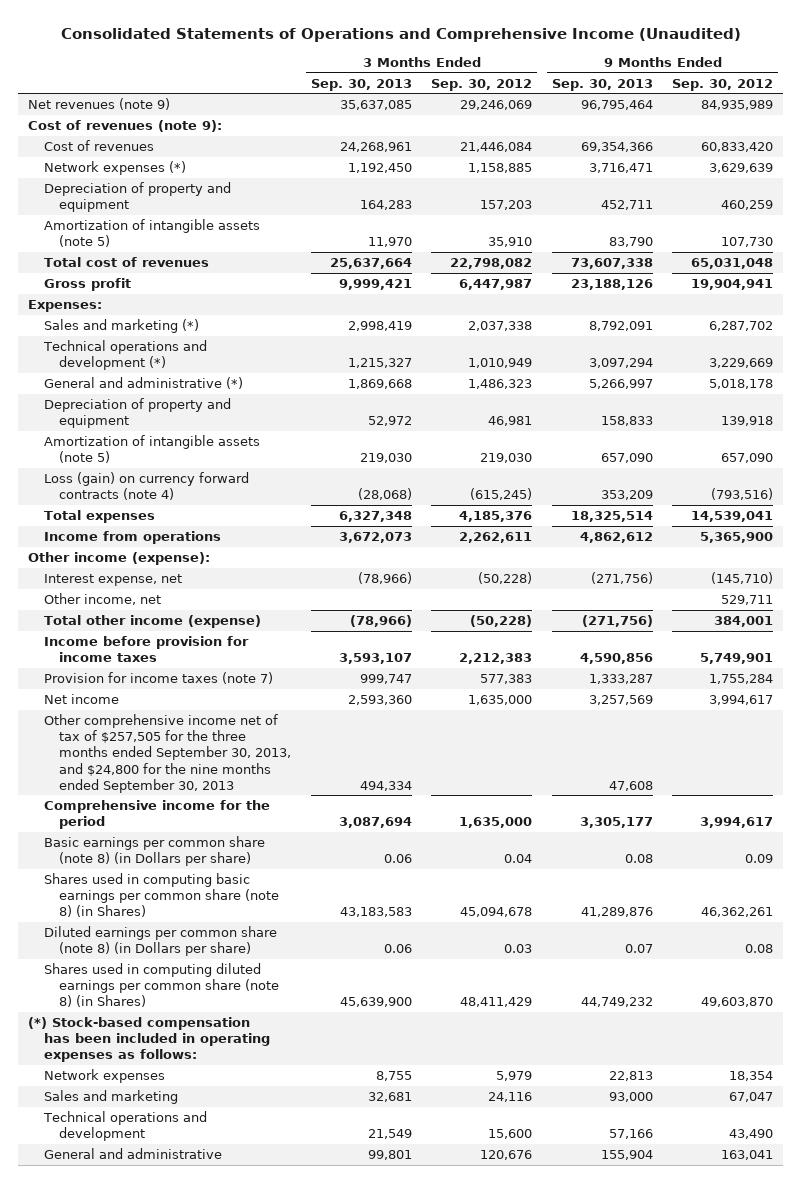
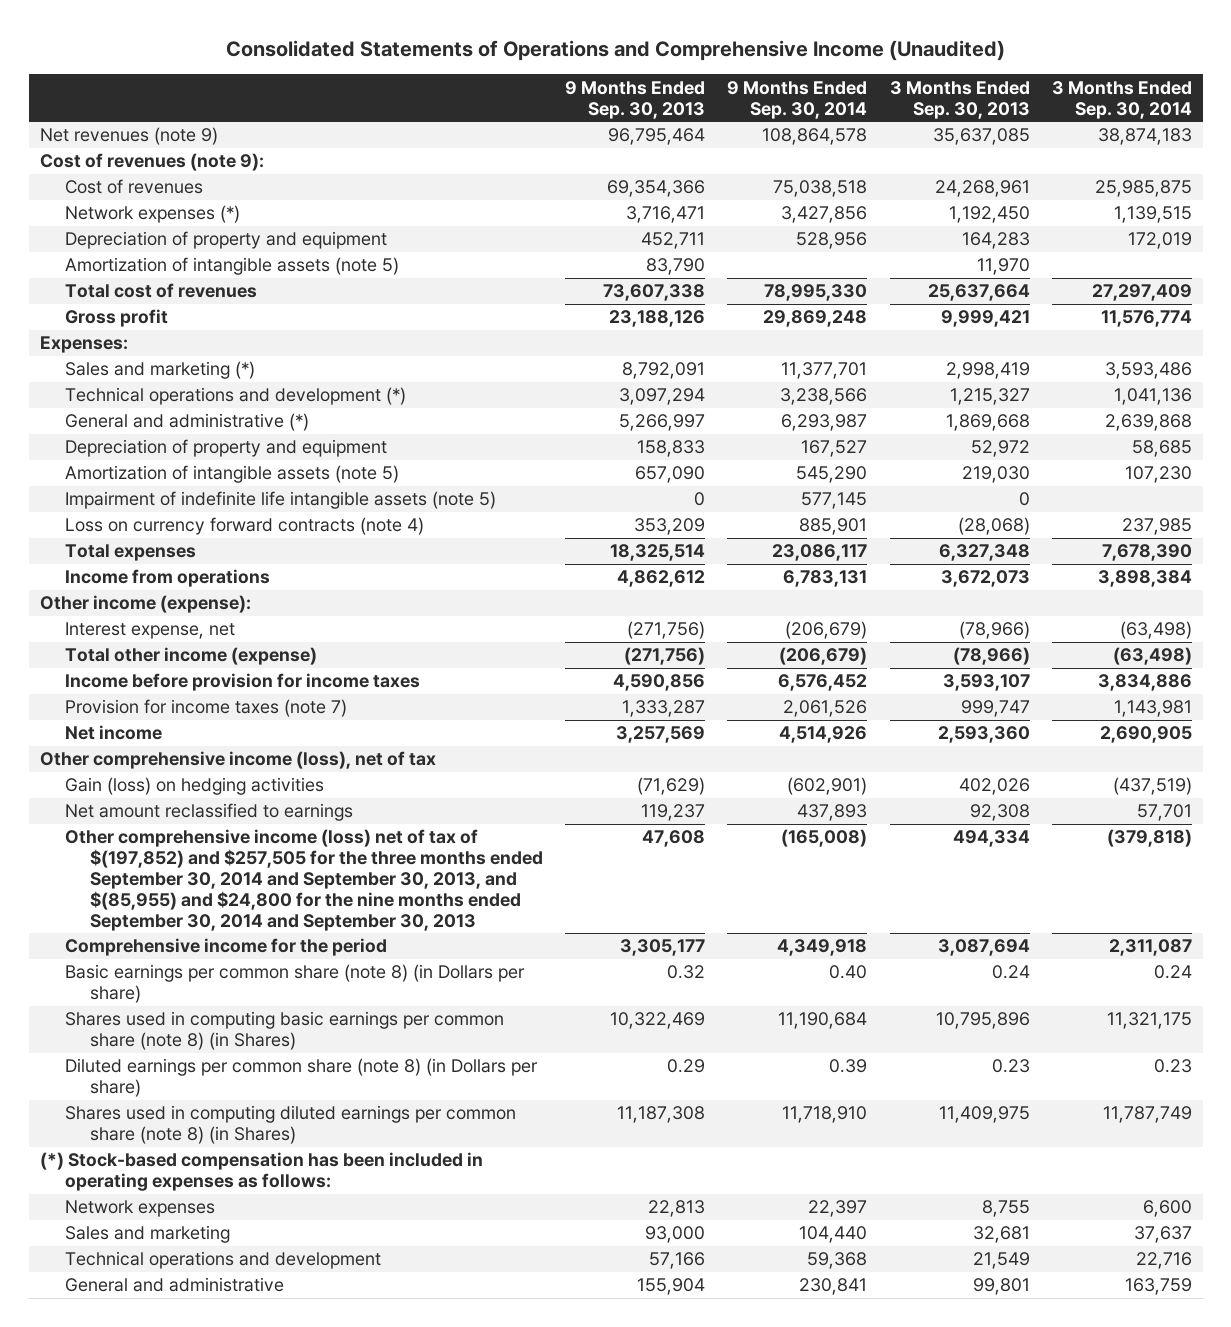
[431,78,533,91] Sep. 30, 2012 -> none
[672,78,774,91] Sep. 30, 2012 -> none
none -> [727,80,868,119] 9 Months Ended Sep. 30, 2014
none -> [1051,80,1192,119] 3 Months Ended Sep. 30, 2014
none -> [65,491,497,510] Impairment of indefinite life intangible assets (note 5)
[43,472,249,501] Loss (gain) on currency forward contracts (note 4) -> [65,517,425,536] Loss on currency forward contracts (note 4)
[43,593,161,606] Other income, net -> none
none -> [39,751,436,770] Other comprehensive income (loss), net of tax
none -> [65,777,325,796] Gain (loss) on hedging activities
none -> [65,803,354,822] Net amount reclassified to earnings
[43,714,292,793] Other comprehensive income net of tax of $257,505 for the three months ended September 30, 2013, and $24,800 for the nine months ended September 30, 2013 -> [65,829,544,931] Other comprehensive income (loss) net of tax of $(197,852) and $257,505 for the three months ended September 30, 2014 and September 30, 2013, and $(85,955) and $24,800 for the nine months ended September 30, 2014 and September 30, 2013
[383,854,412,864] 0.06 -> [991,965,1030,980] 0.24
[624,854,653,864] 0.08 -> [667,965,706,980] 0.32
[339,907,412,918] 43,183,583 -> [935,1012,1030,1030] 10,795,896
[580,907,653,918] 41,289,876 -> [610,1012,706,1030] 10,322,469
[383,944,412,954] 0.06 -> [991,1059,1030,1074] 0.23
[624,944,653,954] 0.07 -> [667,1059,706,1074] 0.29
[339,997,412,1008] 45,639,900 -> [938,1106,1030,1124] 11,409,975
[580,997,653,1008] 44,749,232 -> [617,1106,706,1124] 11,187,308

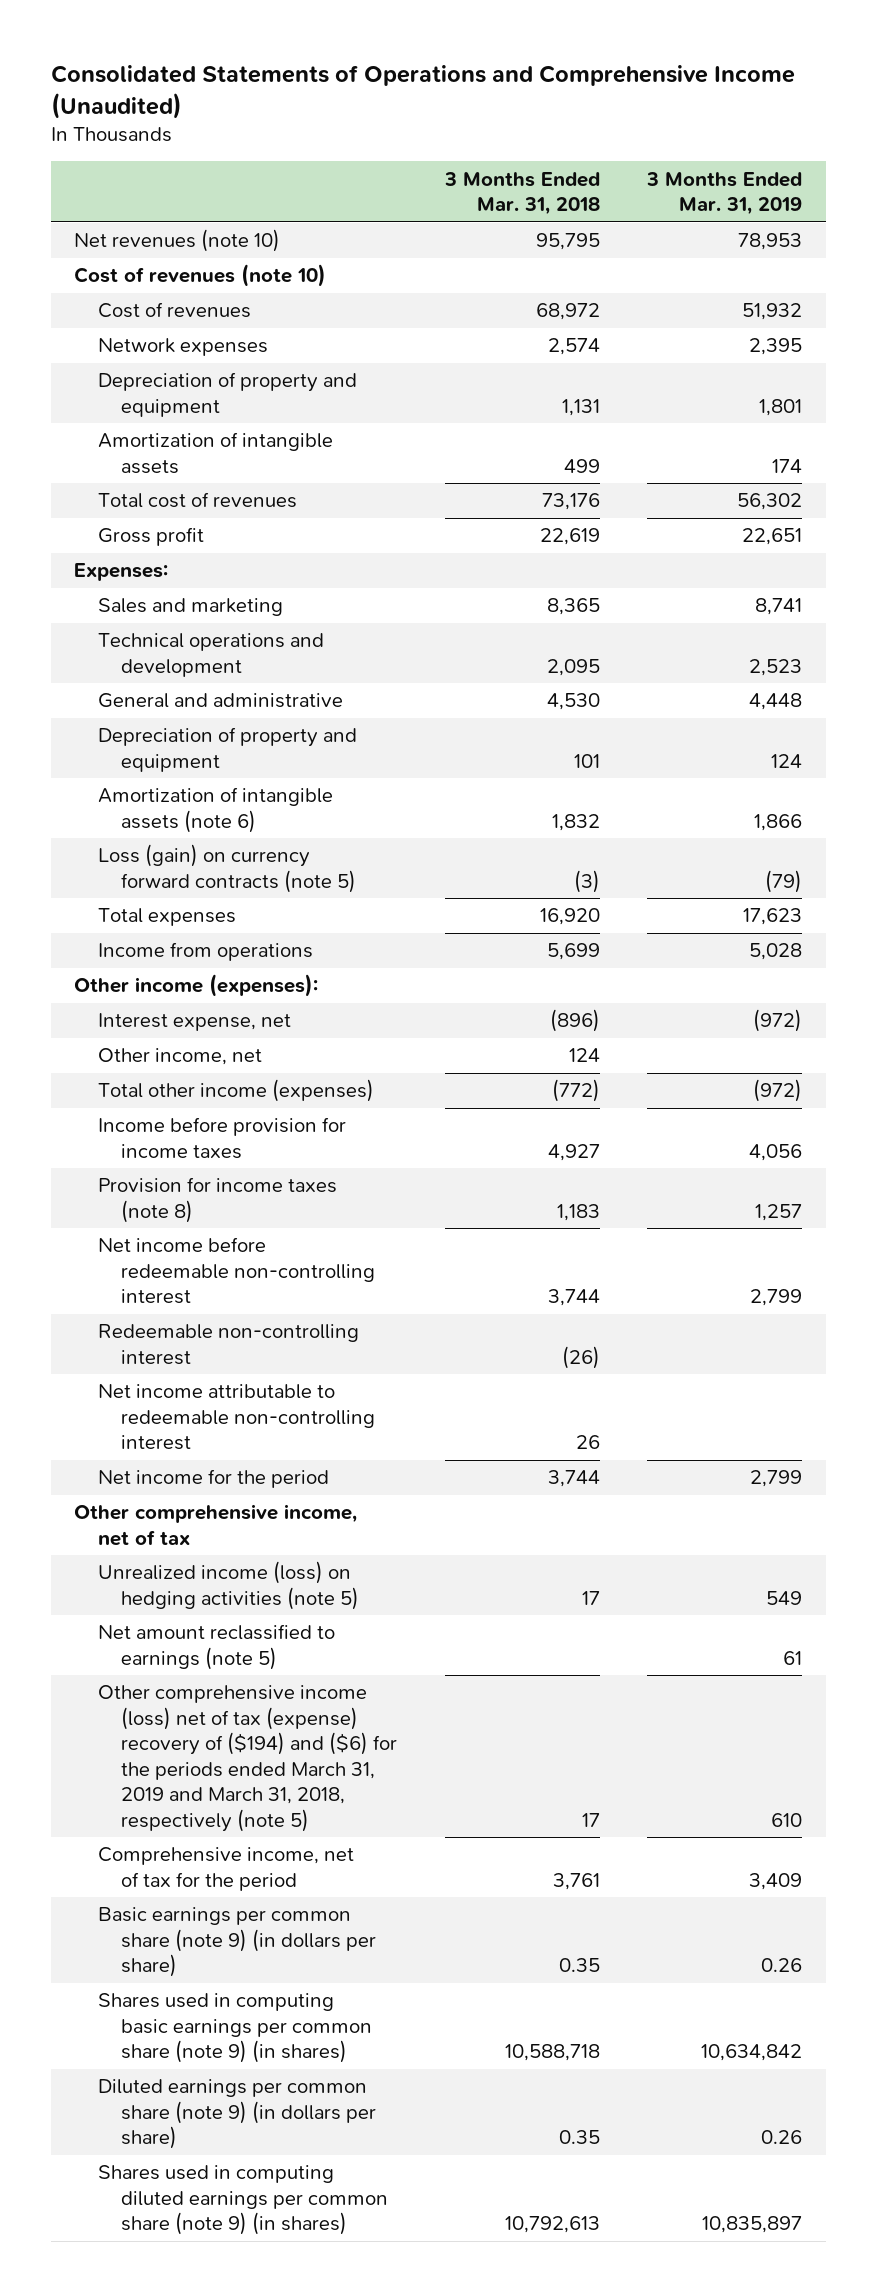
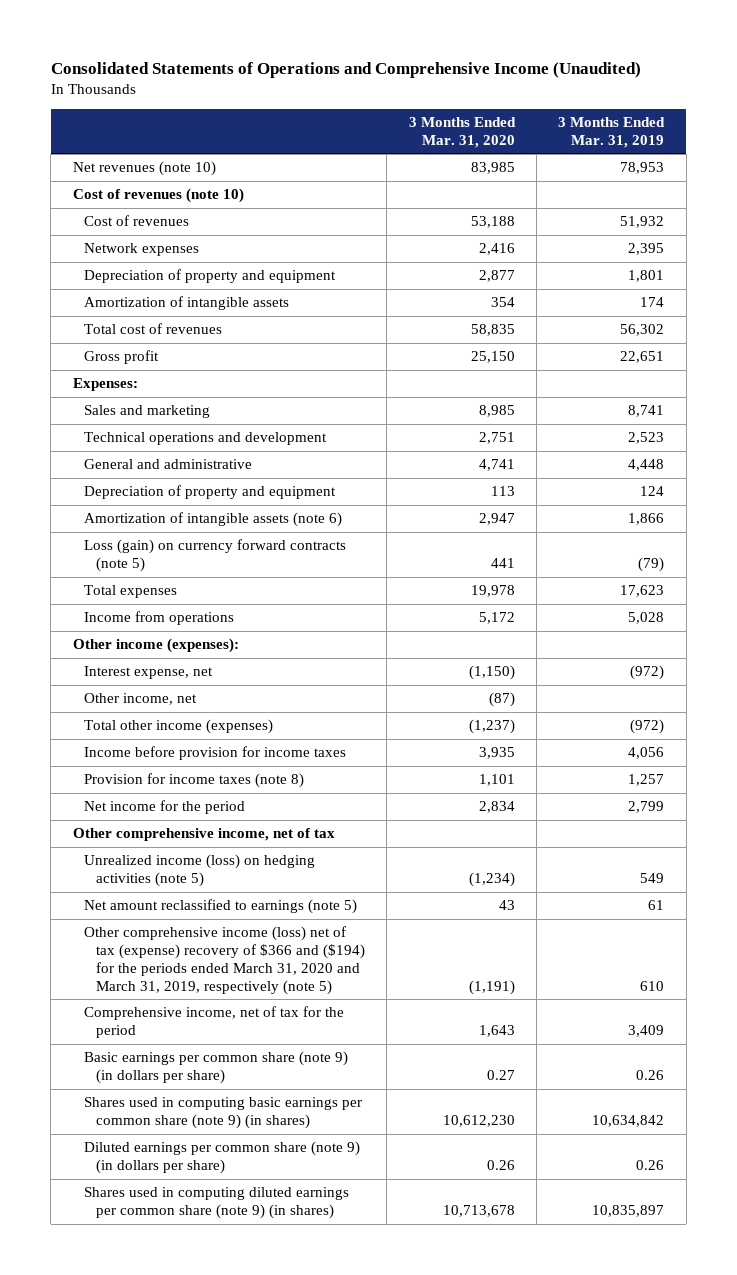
[443,171,600,216] 3 Months Ended Mar. 31, 2018 -> none
none -> [408,116,516,148] 3 Months Ended Mar. 31, 2020
[97,1237,376,1305] Net income before redeemable non-controlling interest -> none
[97,1324,359,1365] Redeemable non-controlling interest -> none
[97,1384,376,1451] Net income attributable to redeemable non-controlling interest -> none
[97,1685,398,1832] Other comprehensive income (loss) net of tax (expense) recovery of ($194) and ($6) for the periods ended March 31, 2019 and March 31, 2018, respectively (note 5) -> [84,926,365,995] Other comprehensive income (loss) net of tax (expense) recovery of $366 and ($194) for the periods ended March 31, 2020 and March 31, 2019, respectively (note 5)

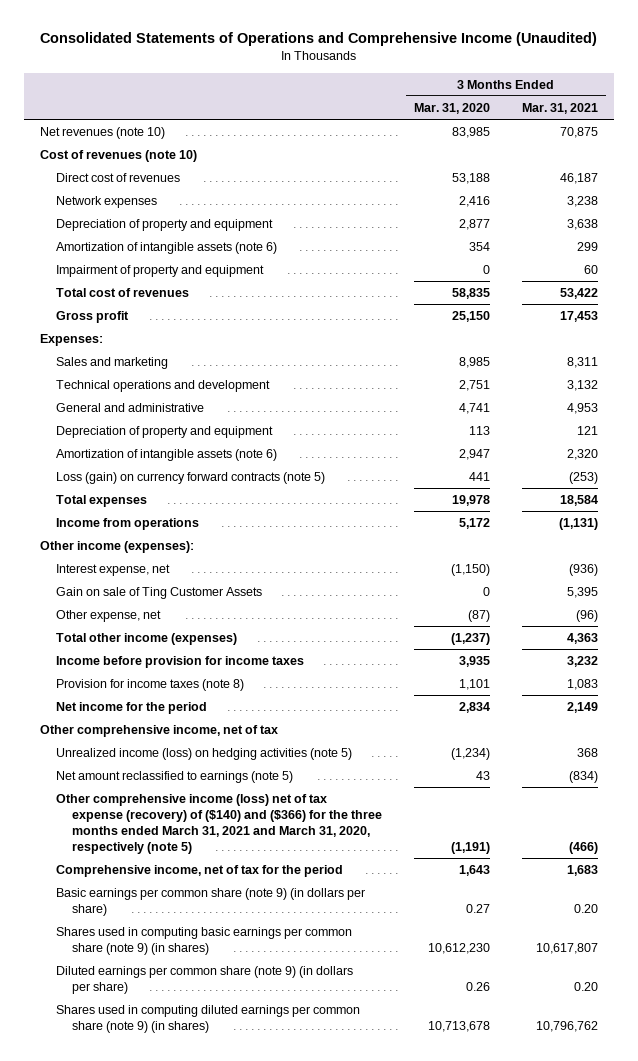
[558,116,666,148] 3 Months Ended Mar. 31, 2019 -> none
none -> [521,102,598,114] Mar. 31, 2021
[84,215,190,227] Cost of revenues -> [56,172,181,182] Direct cost of revenues
[84,296,290,311] Amortization of intangible assets -> [56,241,278,254] Amortization of intangible assets (note 6)
none -> [56,264,265,277] Impairment of property and equipment
none -> [56,586,263,599] Gain on sale of Ting Customer Assets
[84,693,198,706] Other income, net -> [56,609,162,622] Other expense, net
[84,926,365,995] Other comprehensive income (loss) net of tax (expense) recovery of $366 and ($194) for the periods ended March 31, 2020 and March 31, 2019, respectively (note 5) -> [56,793,383,854] Other comprehensive income (loss) net of tax expense (recovery) of ($140) and ($366) for the three months ended March 31, 2021 and March 31, 2020, respectively (note 5)

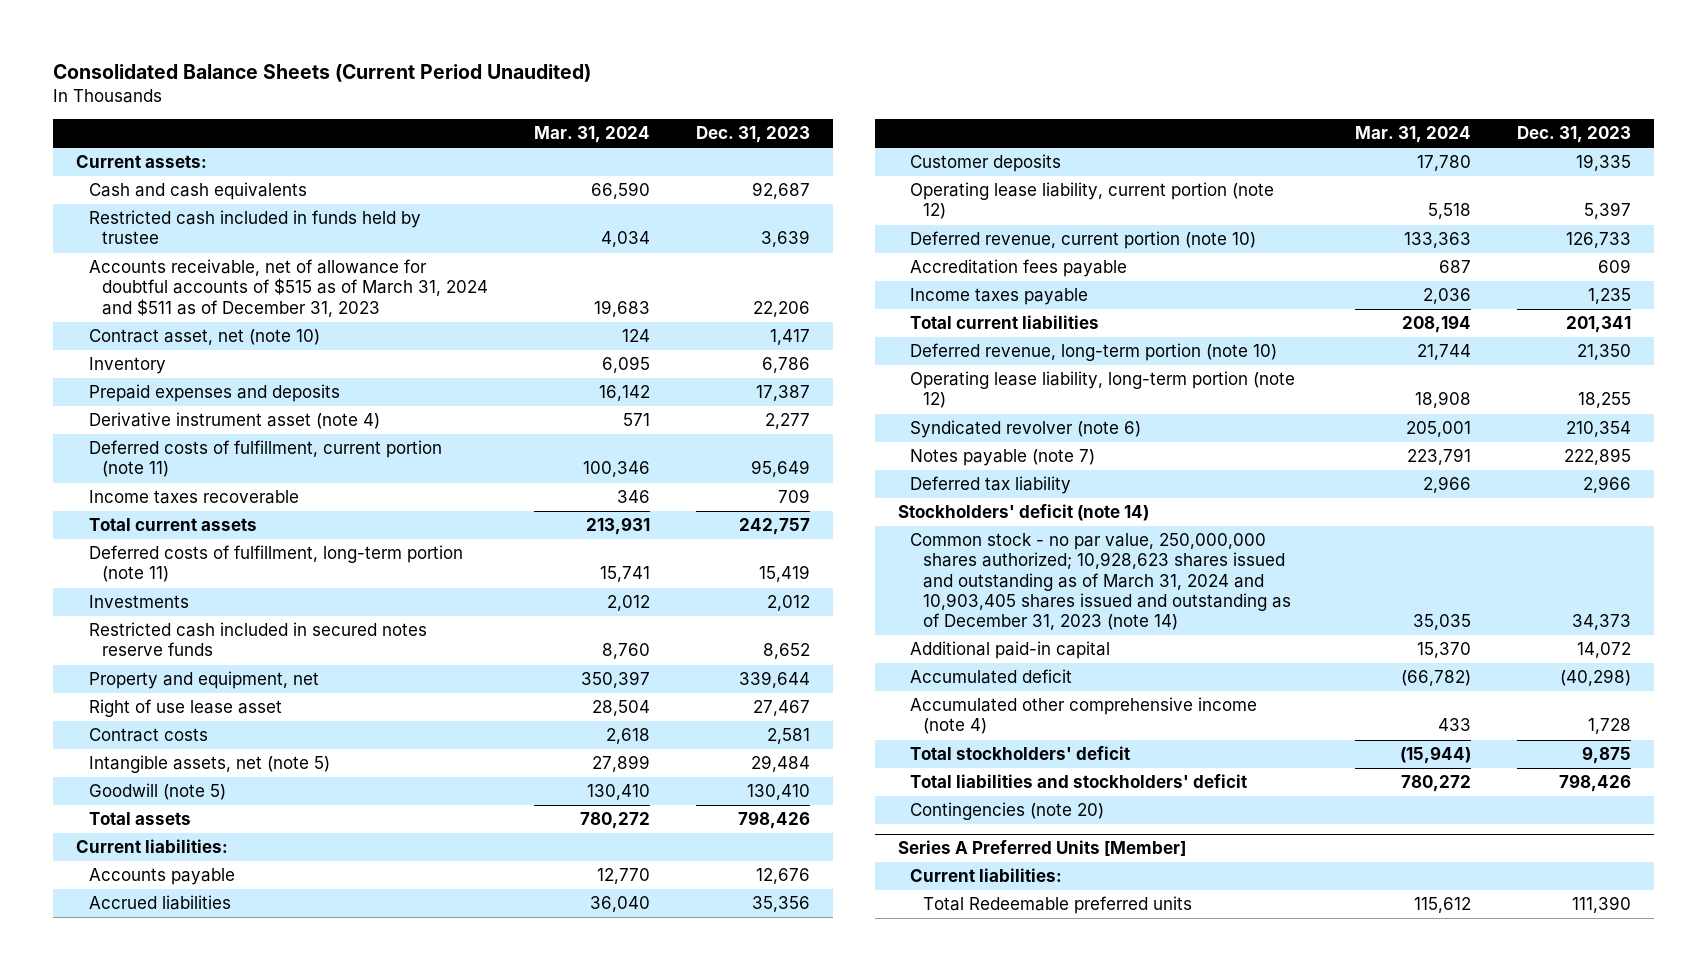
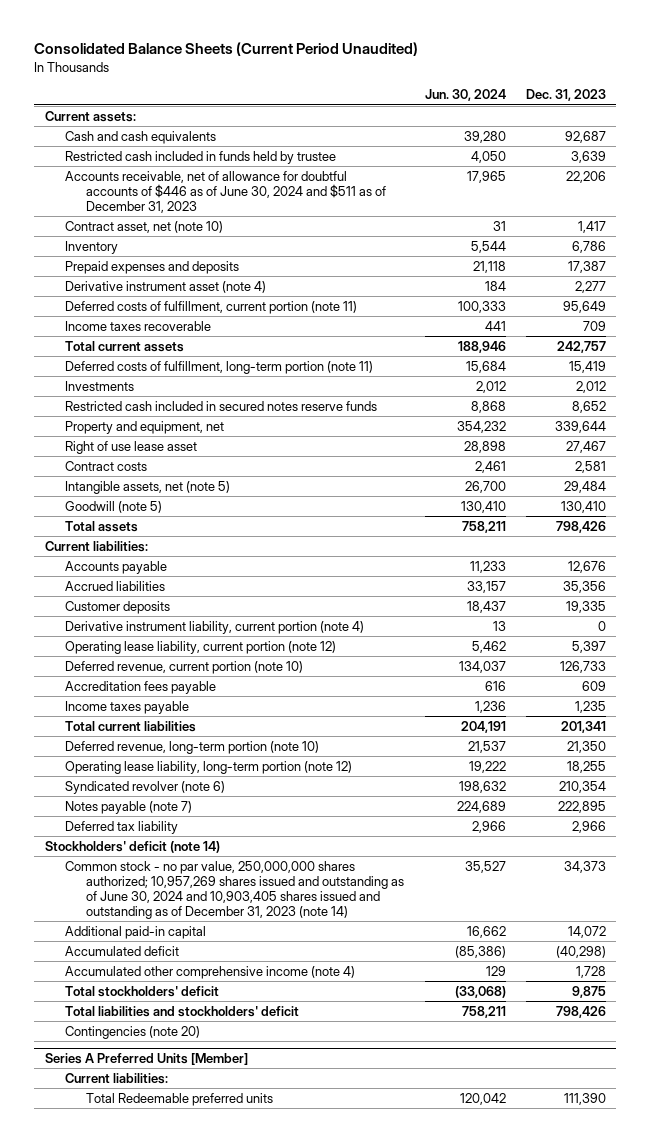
[533,126,650,144] Mar. 31, 2024 -> none
none -> [424,89,506,102] Jun. 30, 2024
[89,259,489,317] Accounts receivable, net of allowance for doubtful accounts of $515 as of March 31, 2024 and $511 as of December 31, 2023 -> [65,170,387,213] Accounts receivable, net of allowance for doubtful accounts of $446 as of June 30, 2024 and $511 as of December 31, 2023
none -> [65,620,365,634] Derivative instrument liability, current portion (note 4)
[910,533,1292,631] Common stock - no par value, 250,000,000 shares authorized; 10,928,623 shares issued and outstanding as of March 31, 2024 and 10,903,405 shares issued and outstanding as of December 31, 2023 (note 14) -> [65,860,405,919] Common stock - no par value, 250,000,000 shares authorized; 10,957,269 shares issued and outstanding as of June 30, 2024 and 10,903,405 shares issued and outstanding as of December 31, 2023 (note 14)

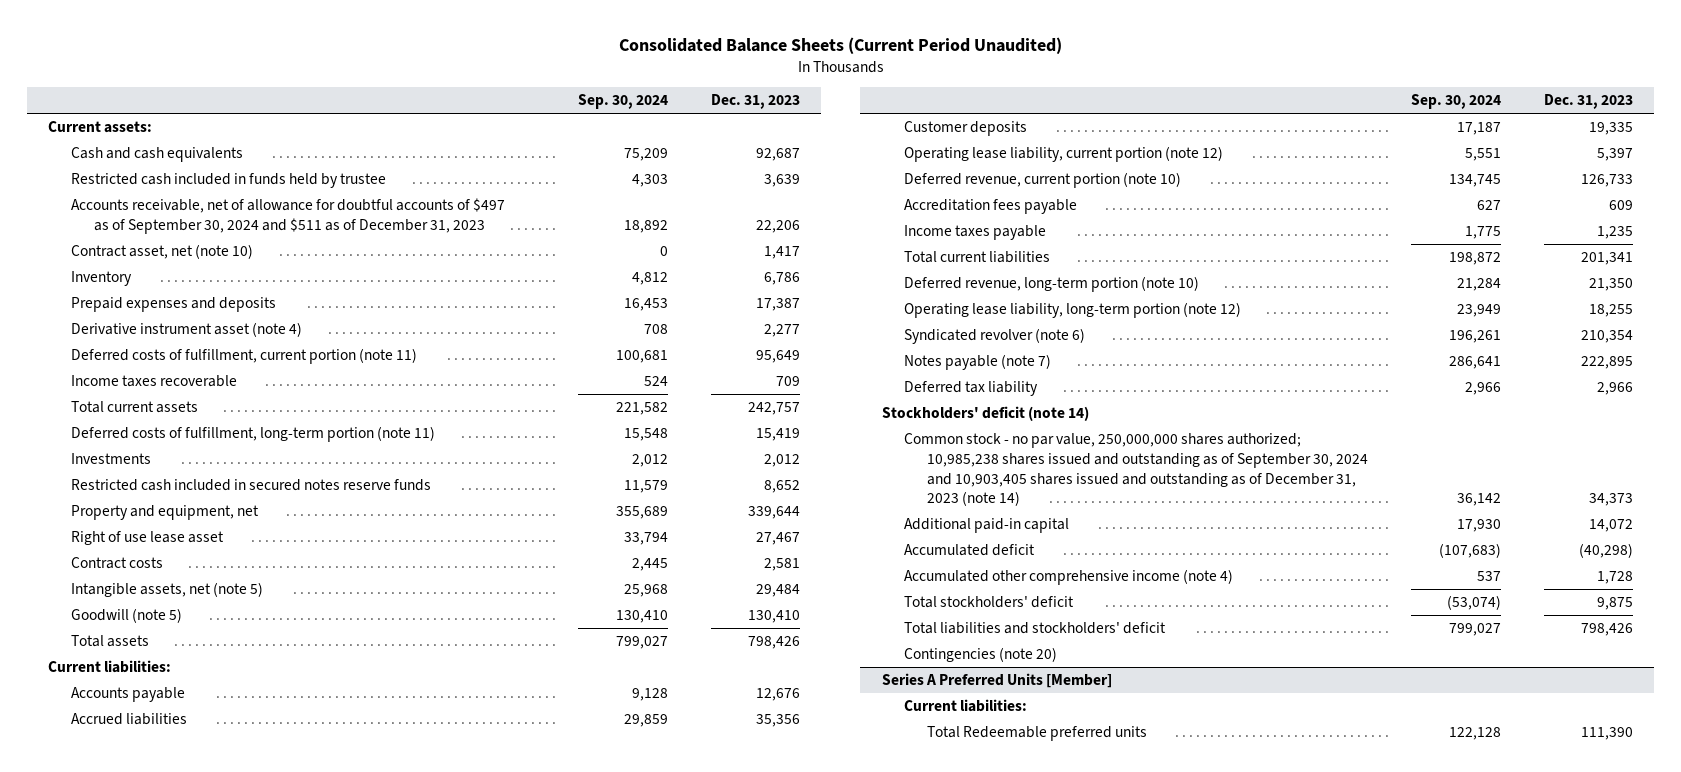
[424,89,506,102] Jun. 30, 2024 -> none
none -> [577,94,668,110] Sep. 30, 2024
[65,170,387,213] Accounts receivable, net of allowance for doubtful accounts of $446 as of June 30, 2024 and $511 as of December 31, 2023 -> [71,198,506,234] Accounts receivable, net of allowance for doubtful accounts of $497 as of September 30, 2024 and $511 as of December 31, 2023
[65,620,365,634] Derivative instrument liability, current portion (note 4) -> none
[65,860,405,919] Common stock - no par value, 250,000,000 shares authorized; 10,957,269 shares issued and outstanding as of June 30, 2024 and 10,903,405 shares issued and outstanding as of December 31, 2023 (note 14) -> [904,433,1368,507] Common stock - no par value, 250,000,000 shares authorized; 10,985,238 shares issued and outstanding as of September 30, 2024 and 10,903,405 shares issued and outstanding as of December 31, 2023 (note 14)

